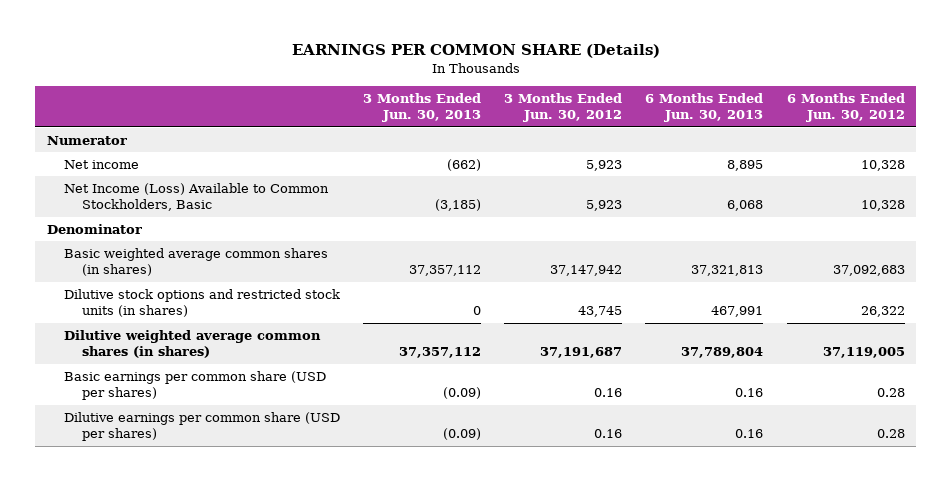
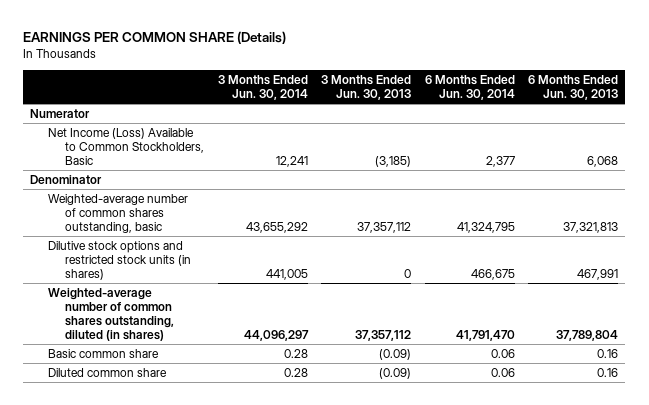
[504,93,623,123] 3 Months Ended Jun. 30, 2012 -> none
[786,93,905,123] 6 Months Ended Jun. 30, 2012 -> none
none -> [217,74,308,100] 3 Months Ended Jun. 30, 2014
none -> [424,74,515,100] 6 Months Ended Jun. 30, 2014
[64,160,140,170] Net income -> none
[64,248,329,277] Basic weighted average common shares (in shares) -> [47,193,188,234] Weighted-average number of common shares outstanding, basic
[64,330,322,359] Dilutive weighted average common shares (in shares) -> [47,287,175,342] Weighted-average number of common shares outstanding, diluted (in shares)
[64,371,327,401] Basic earnings per common share (USD per shares) -> [47,348,159,358] Basic common share
[64,412,341,442] Dilutive earnings per common share (USD per shares) -> [47,367,167,377] Diluted common share

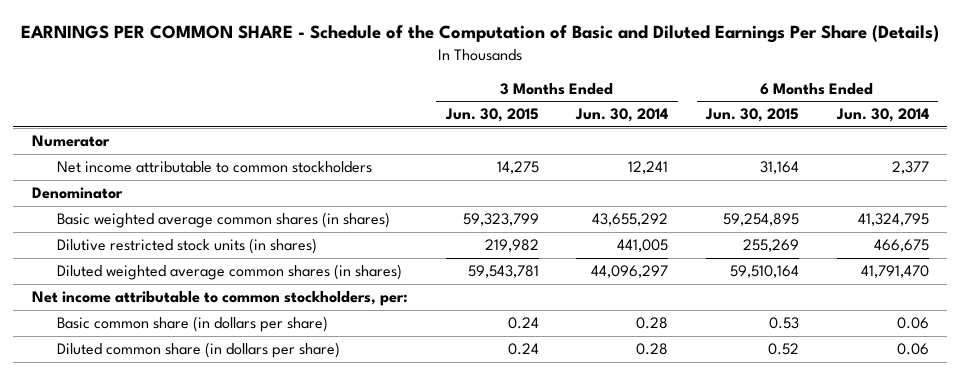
[23,30,287,44] EARNINGS PER COMMON SHARE (Details) -> [21,24,940,43] EARNINGS PER COMMON SHARE - Schedule of the Computation of Basic and Diluted Earnings Per Share (Details)
[321,74,412,100] 3 Months Ended Jun. 30, 2013 -> none
[528,74,619,100] 6 Months Ended Jun. 30, 2013 -> none
none -> [444,108,539,123] Jun. 30, 2015
none -> [704,108,799,123] Jun. 30, 2015
[47,127,205,166] Net Income (Loss) Available to Common Stockholders, Basic -> [56,161,372,174] Net income attributable to common stockholders
[47,193,188,234] Weighted-average number of common shares outstanding, basic -> [56,212,390,229] Basic weighted average common shares (in shares)
[47,240,192,281] Dilutive stock options and restricted stock units (in shares) -> [56,238,317,255] Dilutive restricted stock units (in shares)
[47,287,175,342] Weighted-average number of common shares outstanding, diluted (in shares) -> [56,264,402,281] Diluted weighted average common shares (in shares)
none -> [32,291,409,307] Net income attributable to common stockholders, per:
[47,348,159,358] Basic common share -> [56,316,328,333] Basic common share (in dollars per share)
[47,367,167,377] Diluted common share -> [56,342,340,359] Diluted common share (in dollars per share)

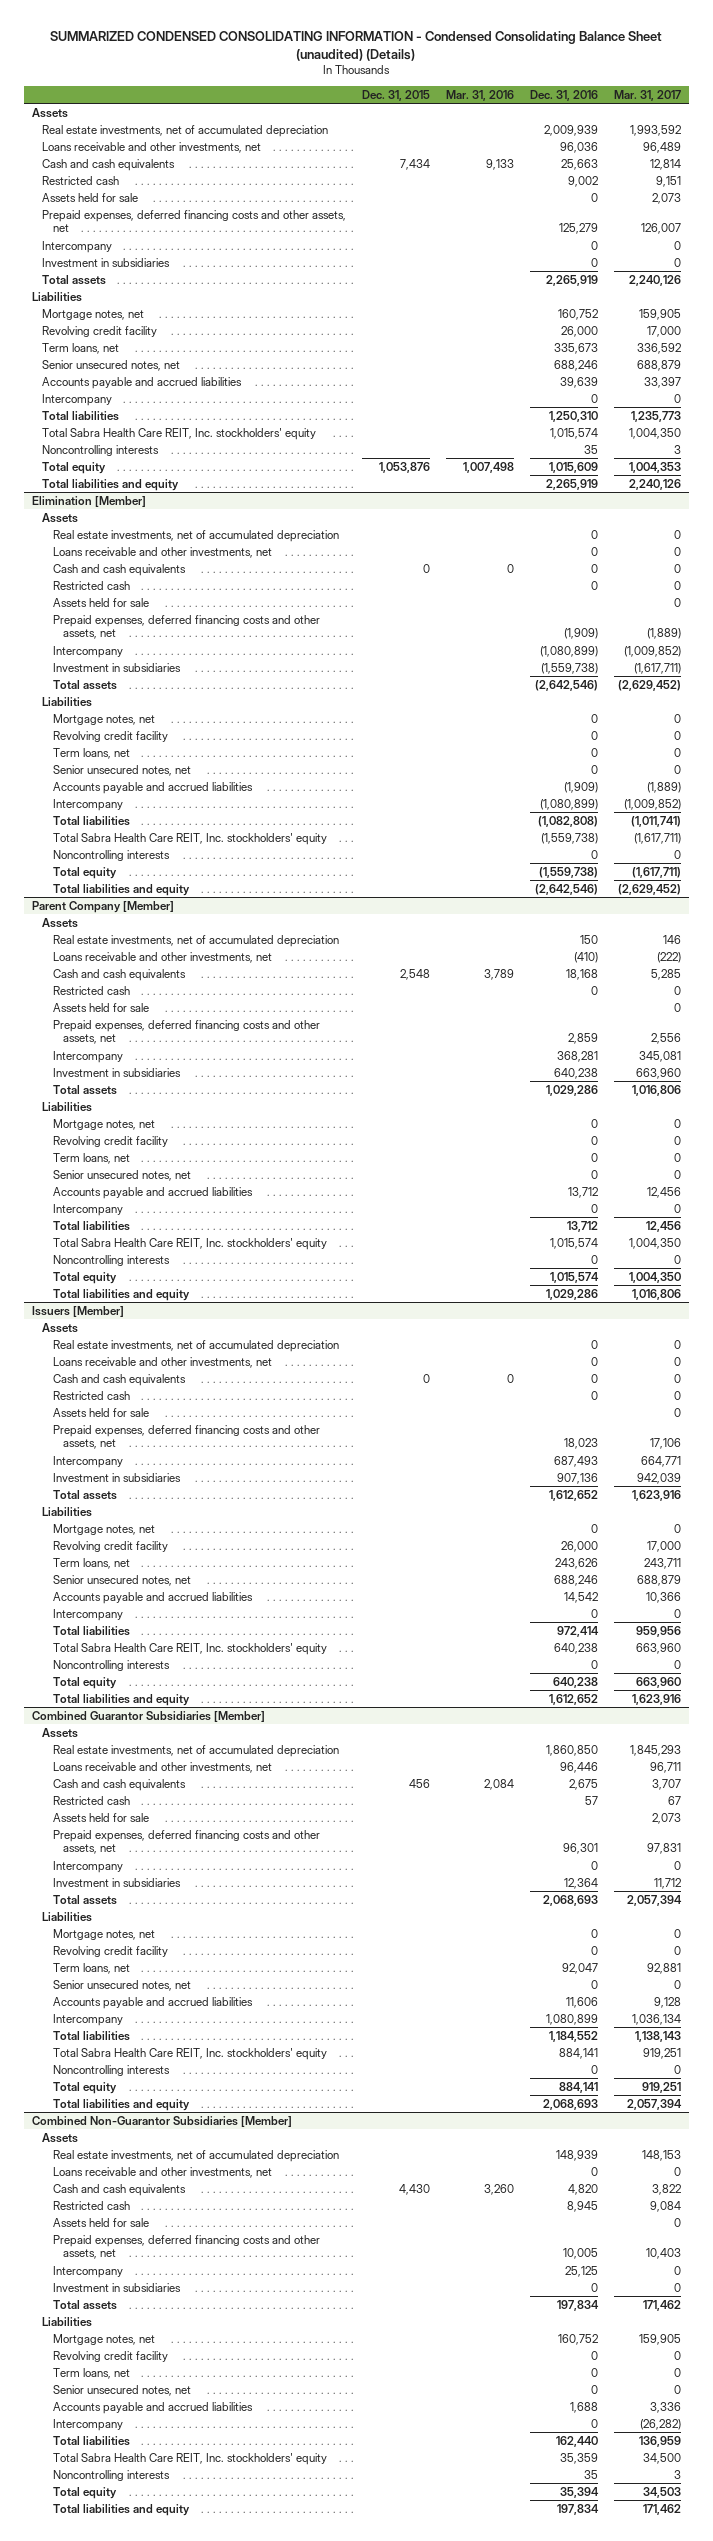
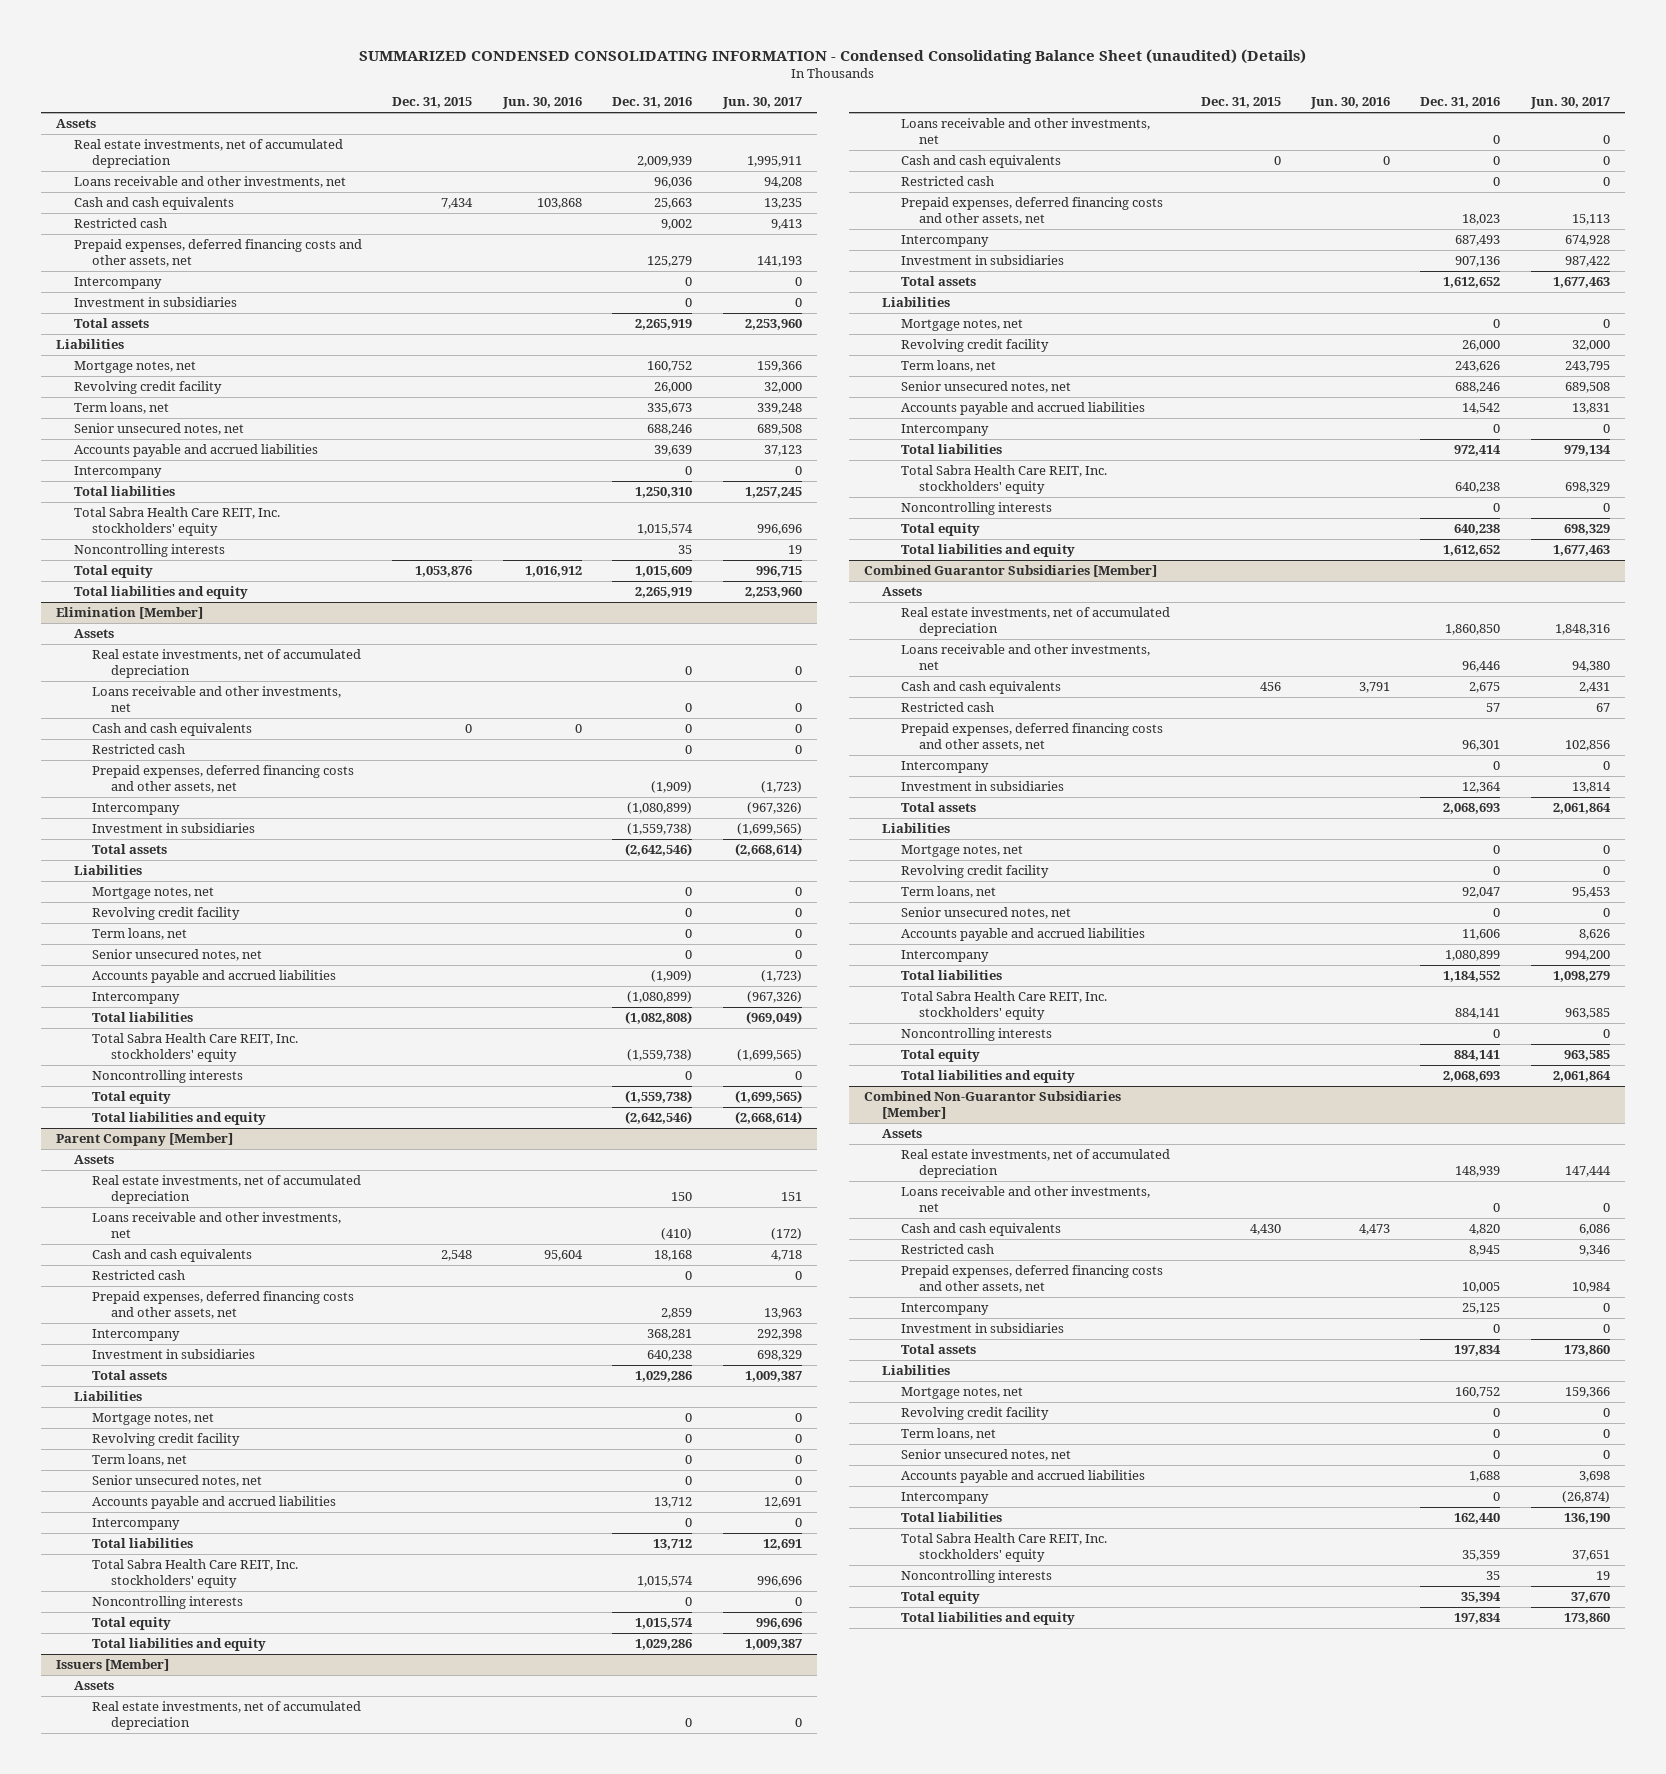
[445,89,514,101] Mar. 31, 2016 -> none
[613,89,681,101] Mar. 31, 2017 -> none
none -> [501,97,582,110] Jun. 30, 2016
none -> [721,97,802,110] Jun. 30, 2017
[42,192,139,202] Assets held for sale -> none
[52,597,149,607] Assets held for sale -> none
[52,1002,149,1012] Assets held for sale -> none
[52,1407,149,1417] Assets held for sale -> none
[52,1812,149,1822] Assets held for sale -> none
[52,2217,149,2227] Assets held for sale -> none

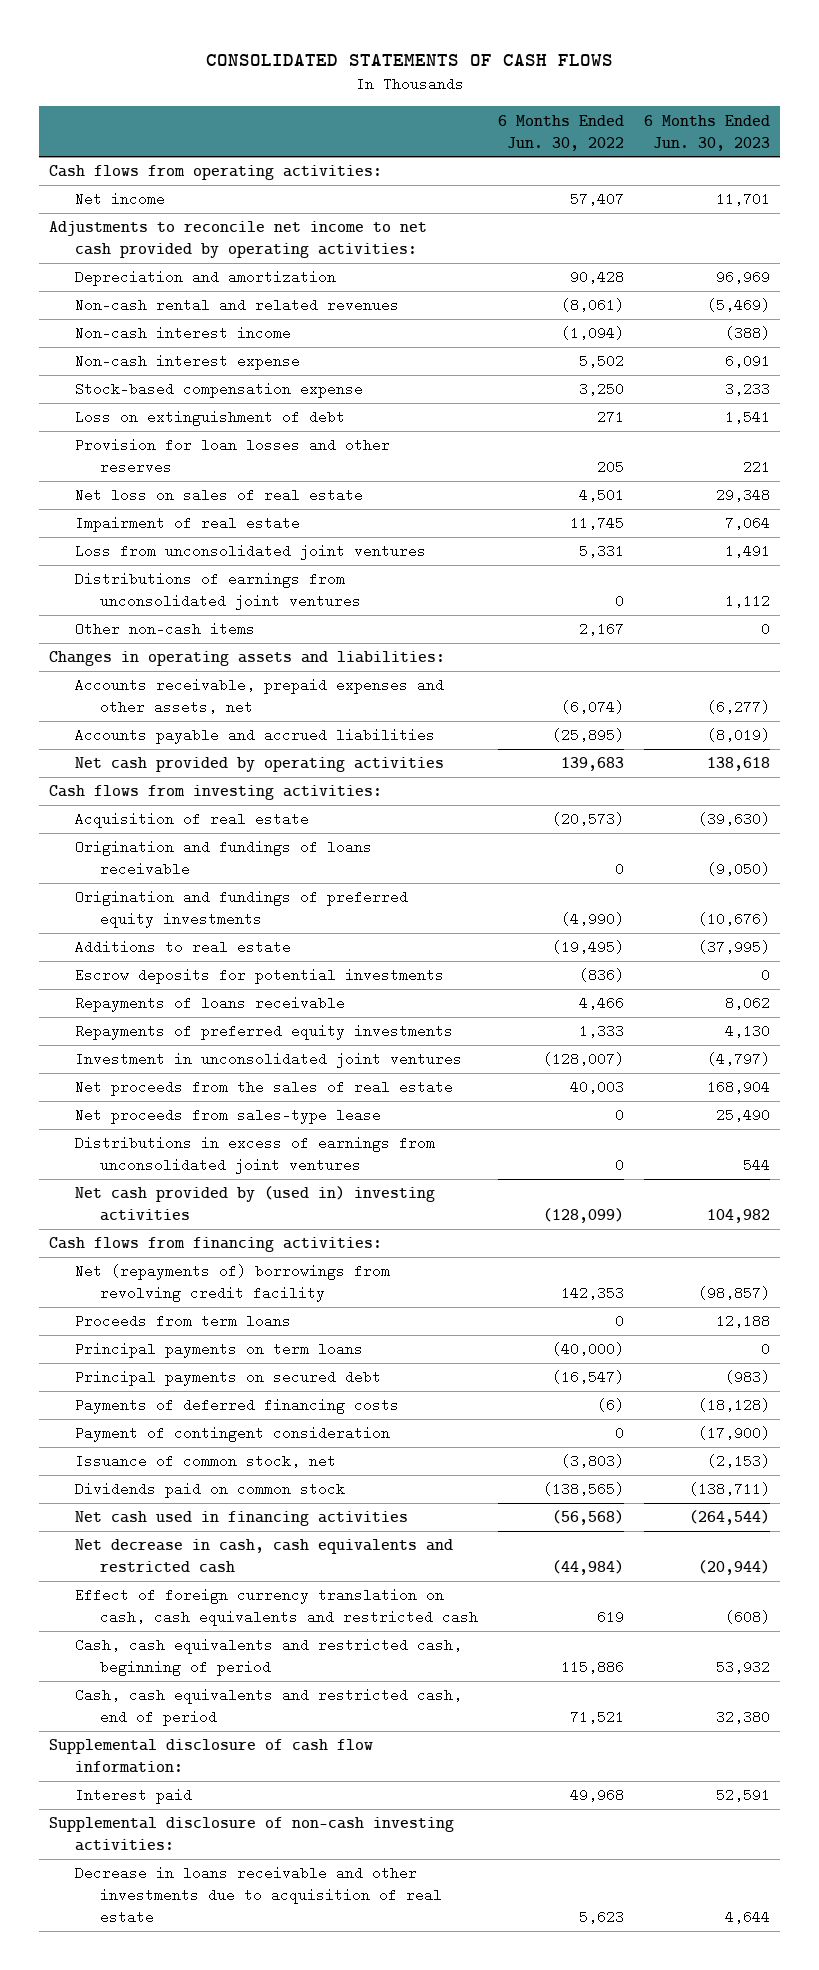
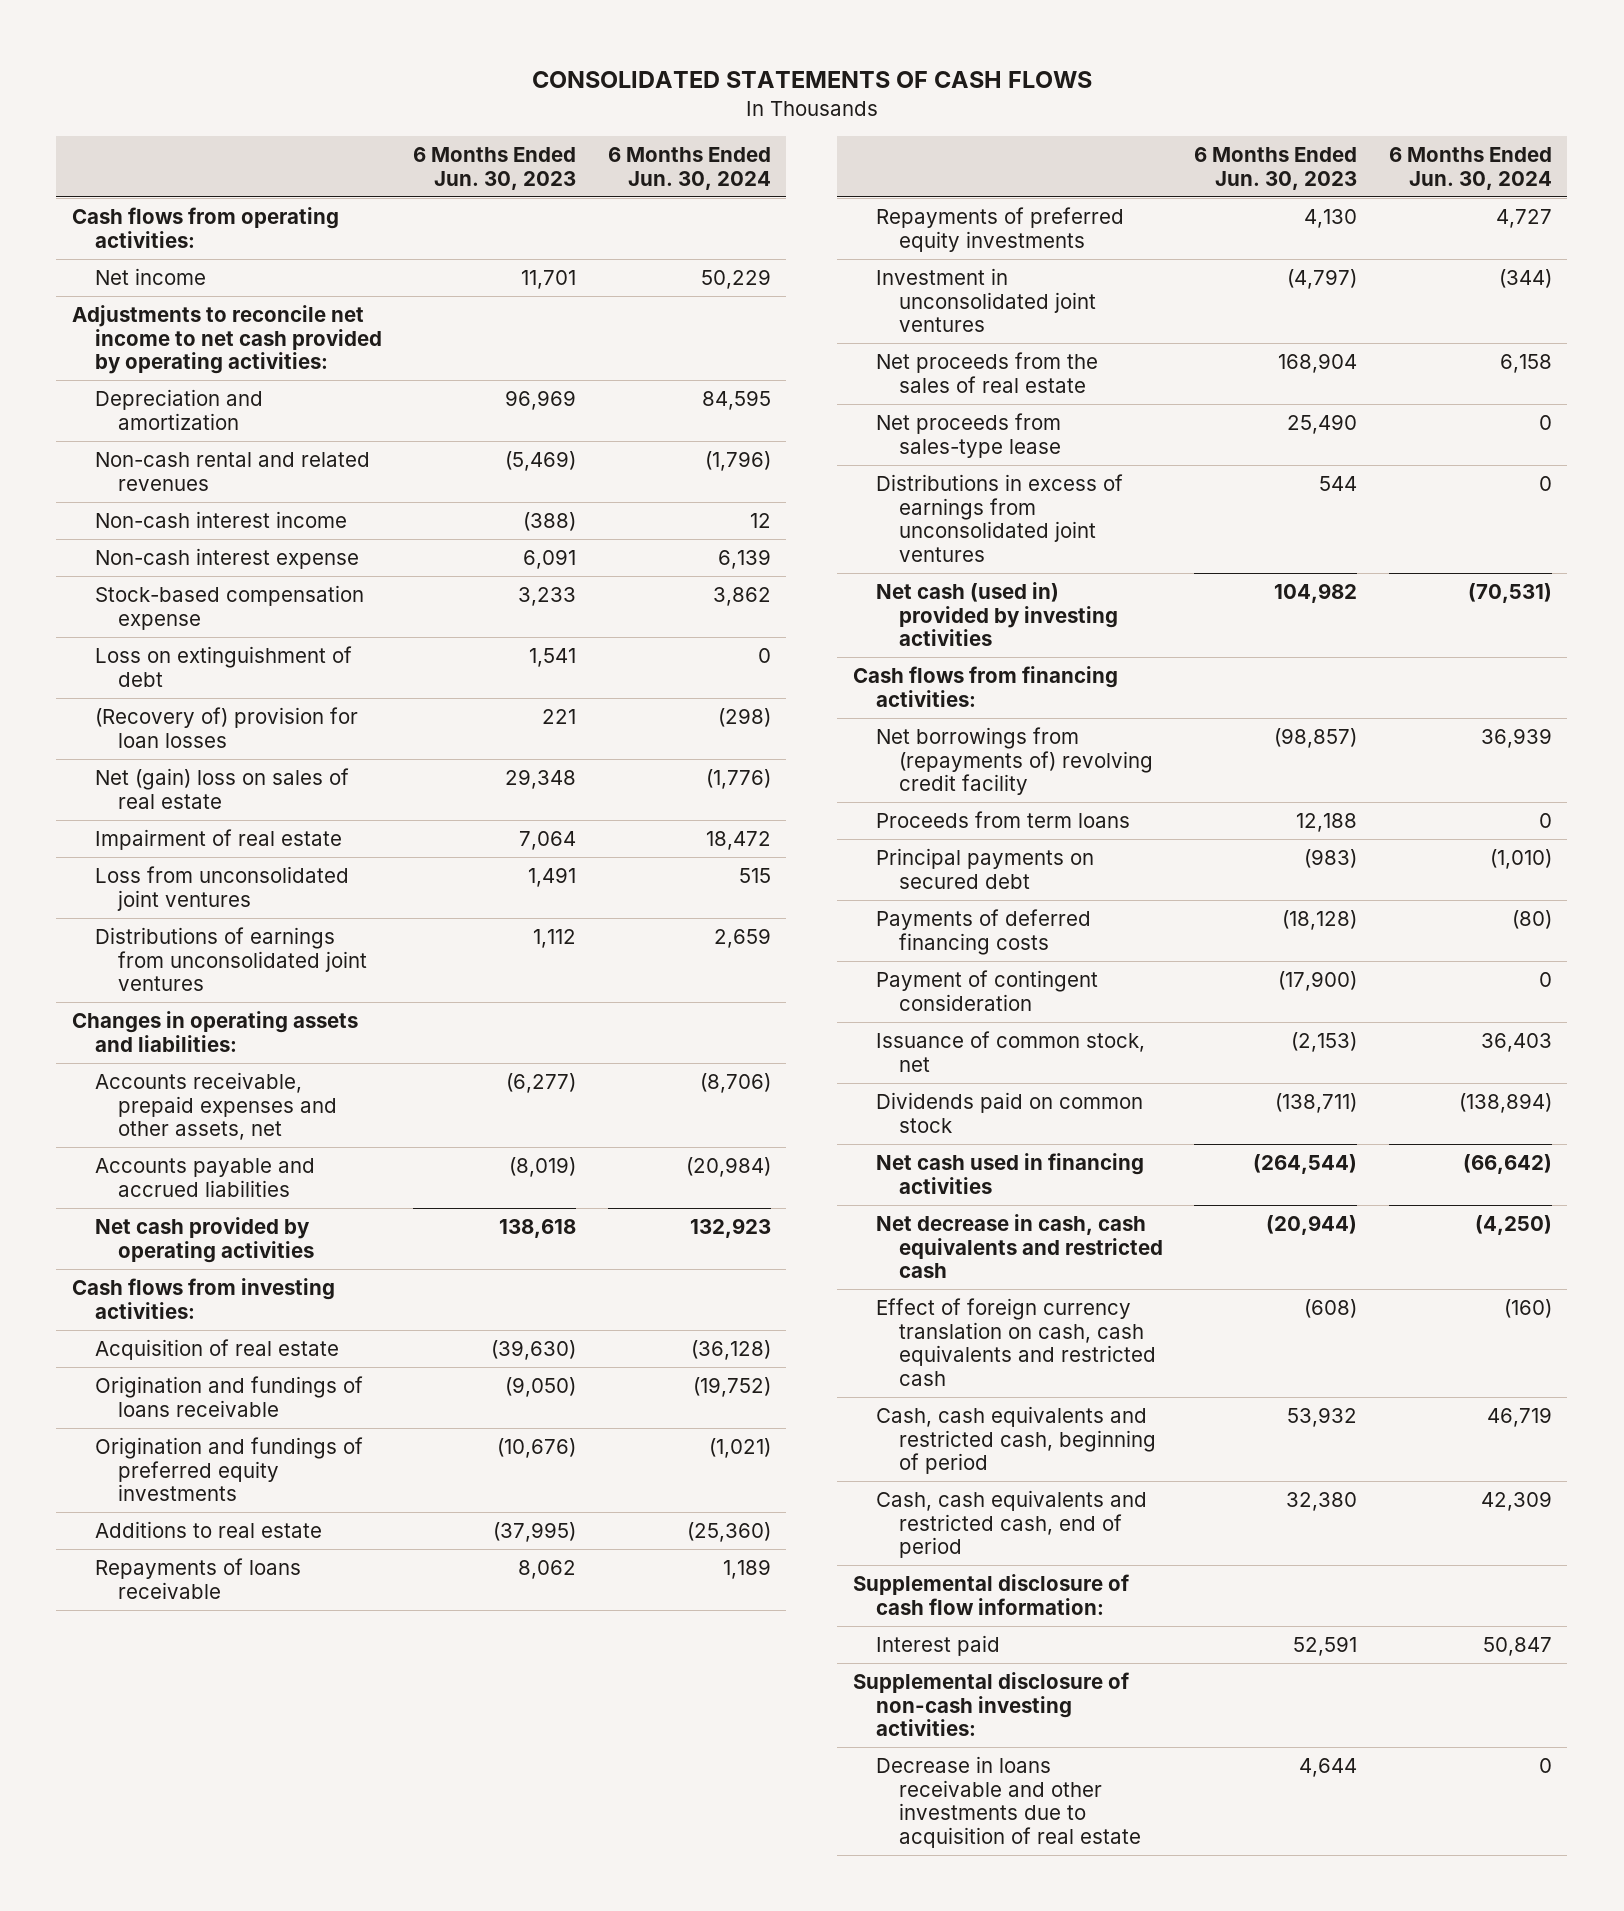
[498,114,625,151] 6 Months Ended Jun. 30, 2022 -> none
none -> [607,147,771,190] 6 Months Ended Jun. 30, 2024
[74,438,390,475] Provision for loan losses and other reserves -> [94,706,358,748] (Recovery of) provision for loan losses
[74,488,363,503] Net loss on sales of real estate -> [94,767,349,809] Net (gain) loss on sales of real estate
[74,622,255,637] Other non-cash items -> none
[74,968,444,985] Escrow deposits for potential investments -> none
[74,1186,435,1222] Net cash provided by (used in) investing activities -> [875,581,1118,647] Net cash (used in) provided by investing activities
[74,1264,390,1303] Net (repayments of) borrowings from revolving credit facility -> [875,726,1153,796] Net borrowings from (repayments of) revolving credit facility
[74,1342,363,1359] Principal payments on term loans -> none

